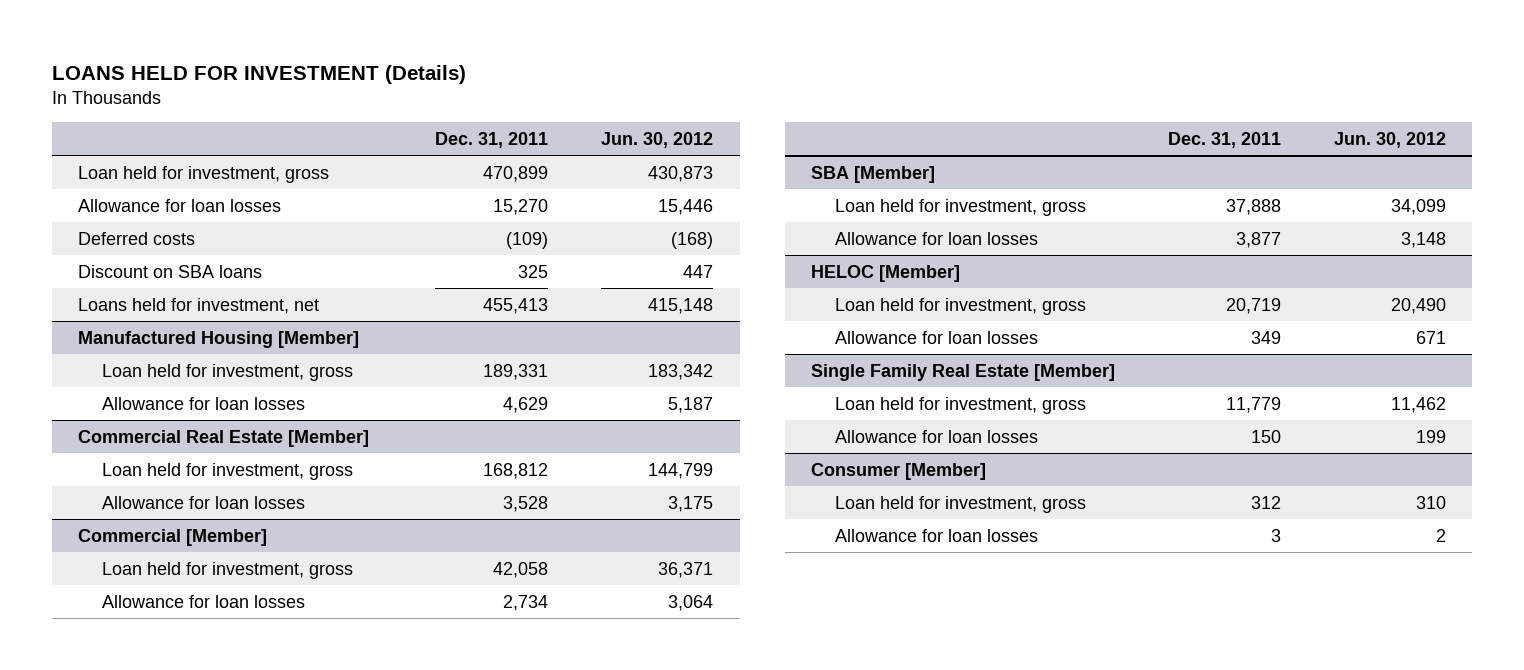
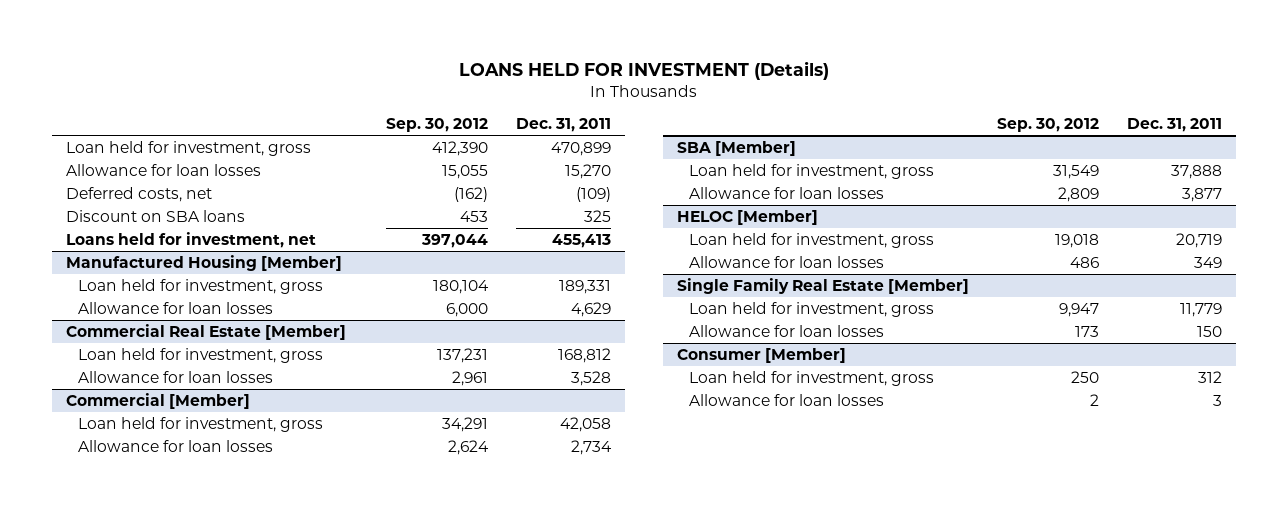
[601,132,714,149] Jun. 30, 2012 -> none
none -> [386,118,489,133] Sep. 30, 2012
[78,231,196,245] Deferred costs -> [66,186,213,202] Deferred costs, net

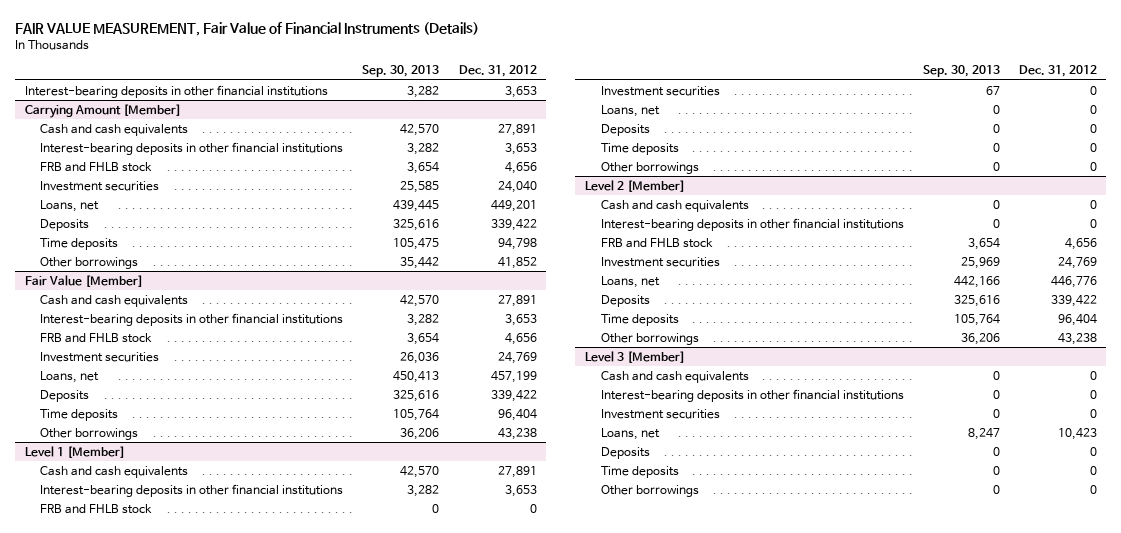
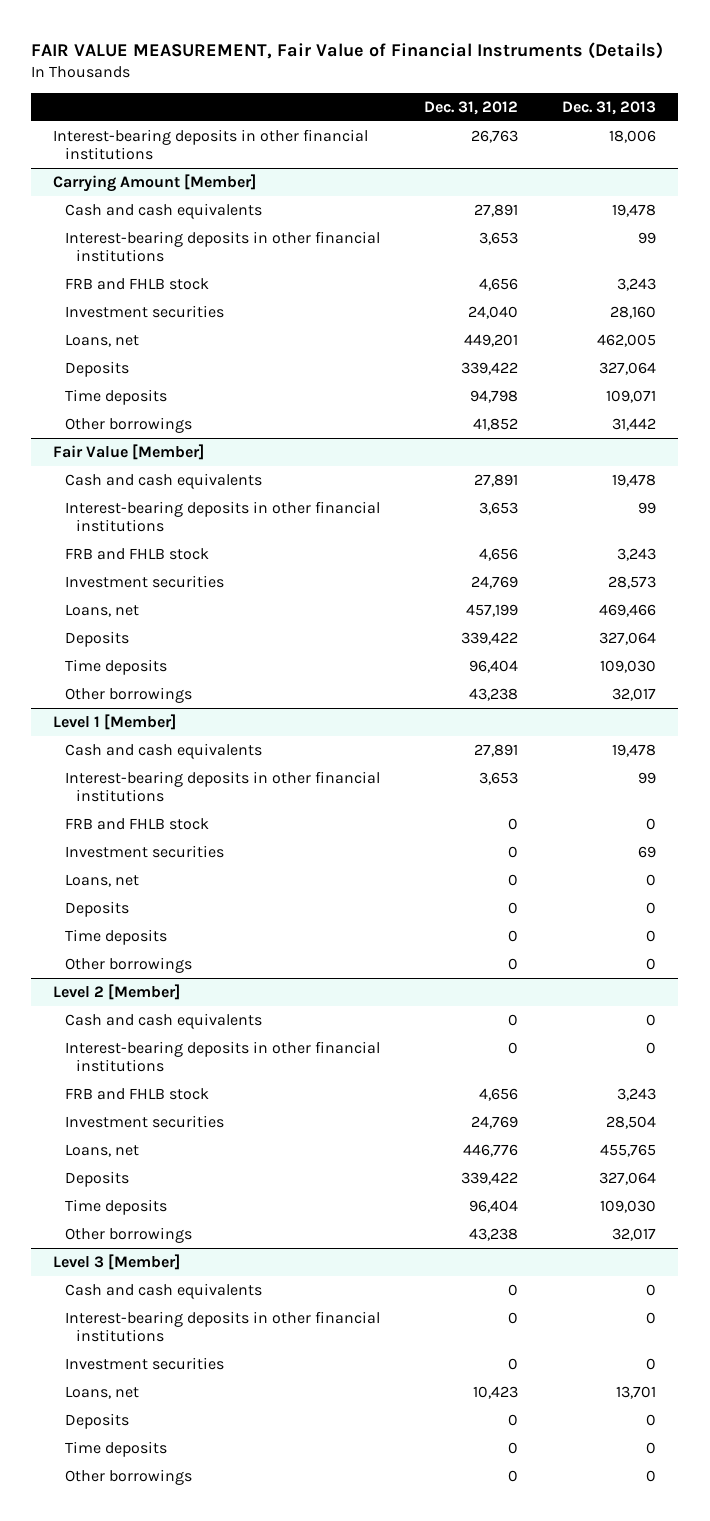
[362,65,440,78] Sep. 30, 2013 -> none
none -> [562,100,657,115] Dec. 31, 2013
[504,85,537,98] 3,653 -> [470,129,518,143] 26,763

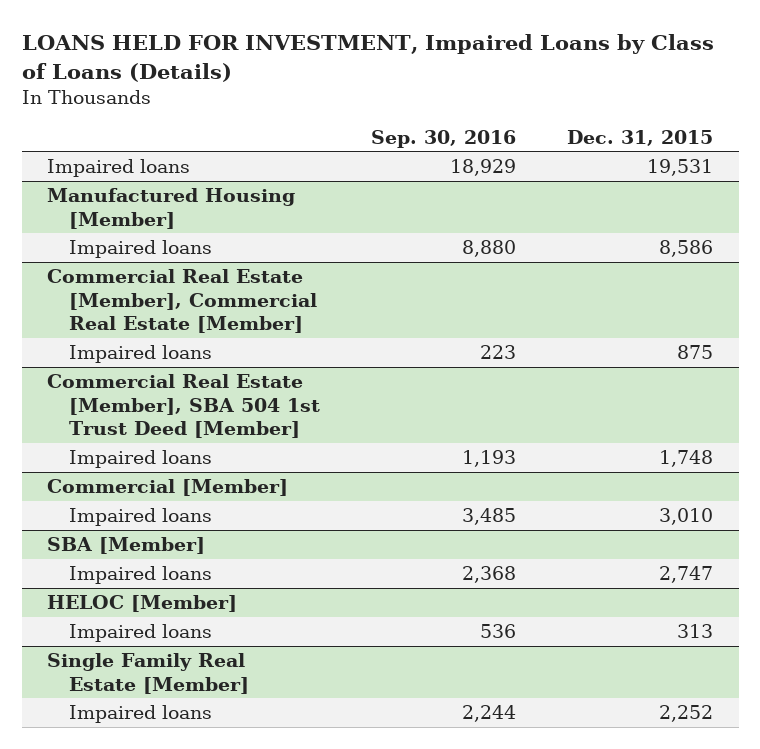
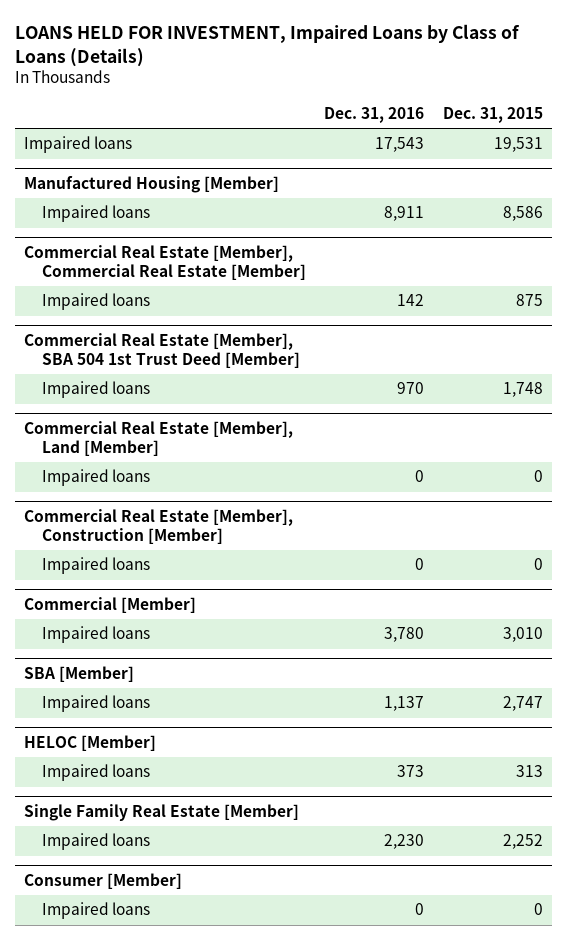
[370,129,516,148] Sep. 30, 2016 -> none
none -> [324,107,425,124] Dec. 31, 2016
none -> [24,420,294,457] Commercial Real Estate [Member], Land [Member]
none -> [42,469,151,487] Impaired loans
none -> [24,508,294,545] Commercial Real Estate [Member], Construction [Member]
none -> [42,557,151,575] Impaired loans
none -> [24,872,183,889] Consumer [Member]
none -> [42,902,151,920] Impaired loans

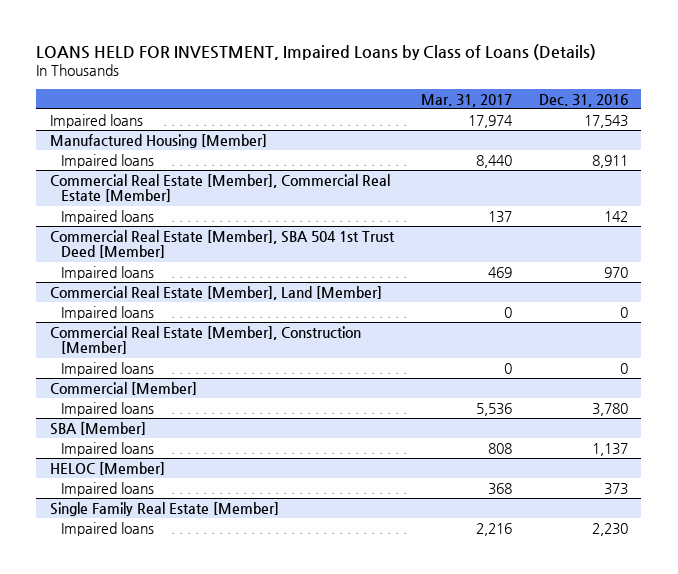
[442,107,543,124] Dec. 31, 2015 -> none
none -> [420,93,512,107] Mar. 31, 2017
[24,872,183,889] Consumer [Member] -> none
[42,902,151,920] Impaired loans -> none

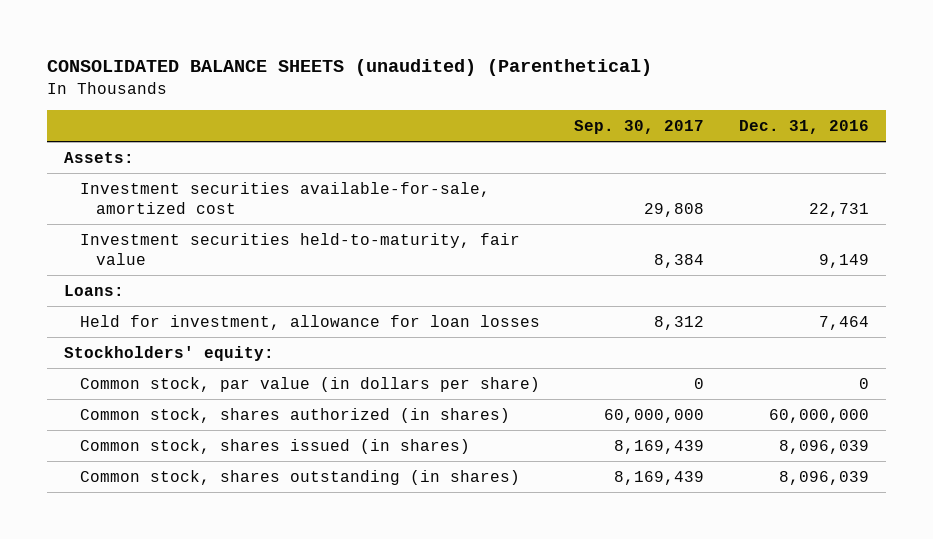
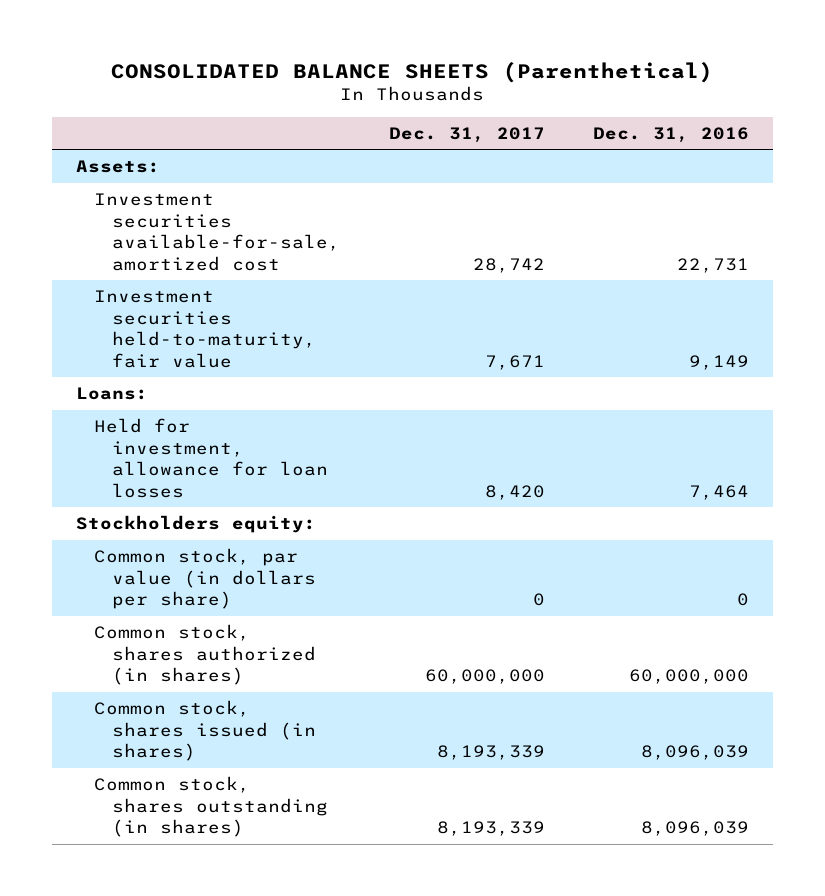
[47,59,653,77] CONSOLIDATED BALANCE SHEETS (unaudited) (Parenthetical) -> [111,61,714,83] CONSOLIDATED BALANCE SHEETS (Parenthetical)
[574,120,705,135] Sep. 30, 2017 -> none
none -> [388,127,545,144] Dec. 31, 2017
[64,345,275,361] Stockholders' equity: -> [75,515,316,534] Stockholders equity:

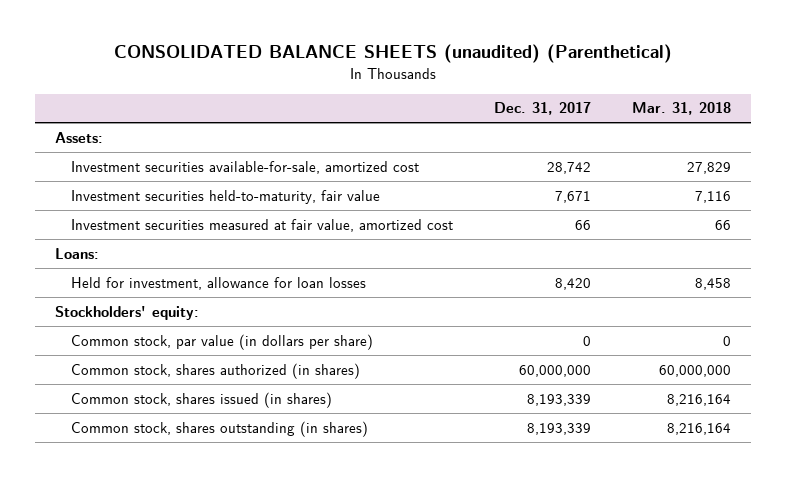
[111,61,714,83] CONSOLIDATED BALANCE SHEETS (Parenthetical) -> [113,44,672,64] CONSOLIDATED BALANCE SHEETS (unaudited) (Parenthetical)
[593,127,750,144] Dec. 31, 2016 -> none
none -> [631,102,731,116] Mar. 31, 2018
none -> [71,218,454,232] Investment securities measured at fair value, amortized cost
[75,515,316,534] Stockholders equity: -> [54,305,199,320] Stockholders' equity:

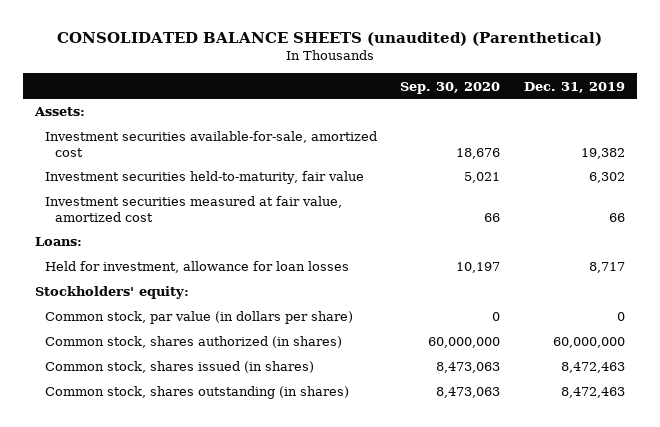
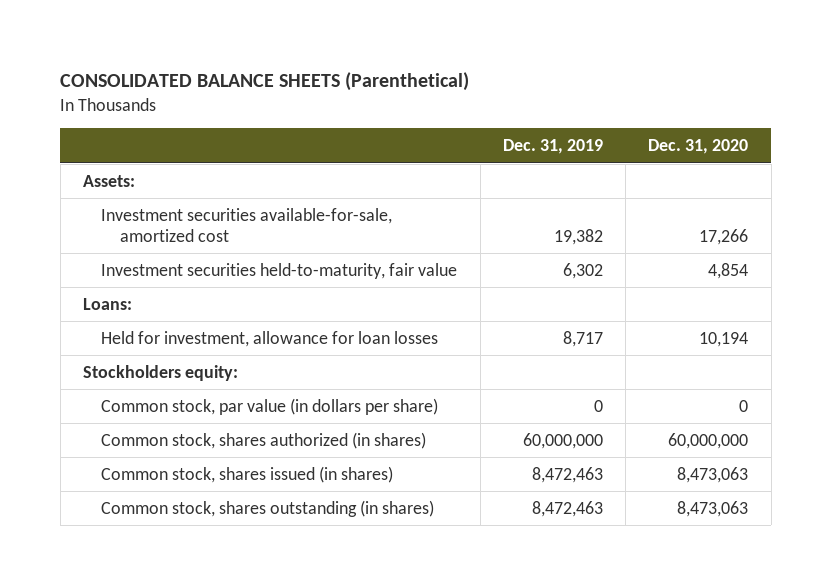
[56,32,602,47] CONSOLIDATED BALANCE SHEETS (unaudited) (Parenthetical) -> [60,72,470,92] CONSOLIDATED BALANCE SHEETS (Parenthetical)
[400,81,501,94] Sep. 30, 2020 -> none
none -> [648,139,749,155] Dec. 31, 2020
[44,196,342,222] Investment securities measured at fair value, amortized cost -> none
[34,286,189,300] Stockholders' equity: -> [82,364,238,381] Stockholders equity:

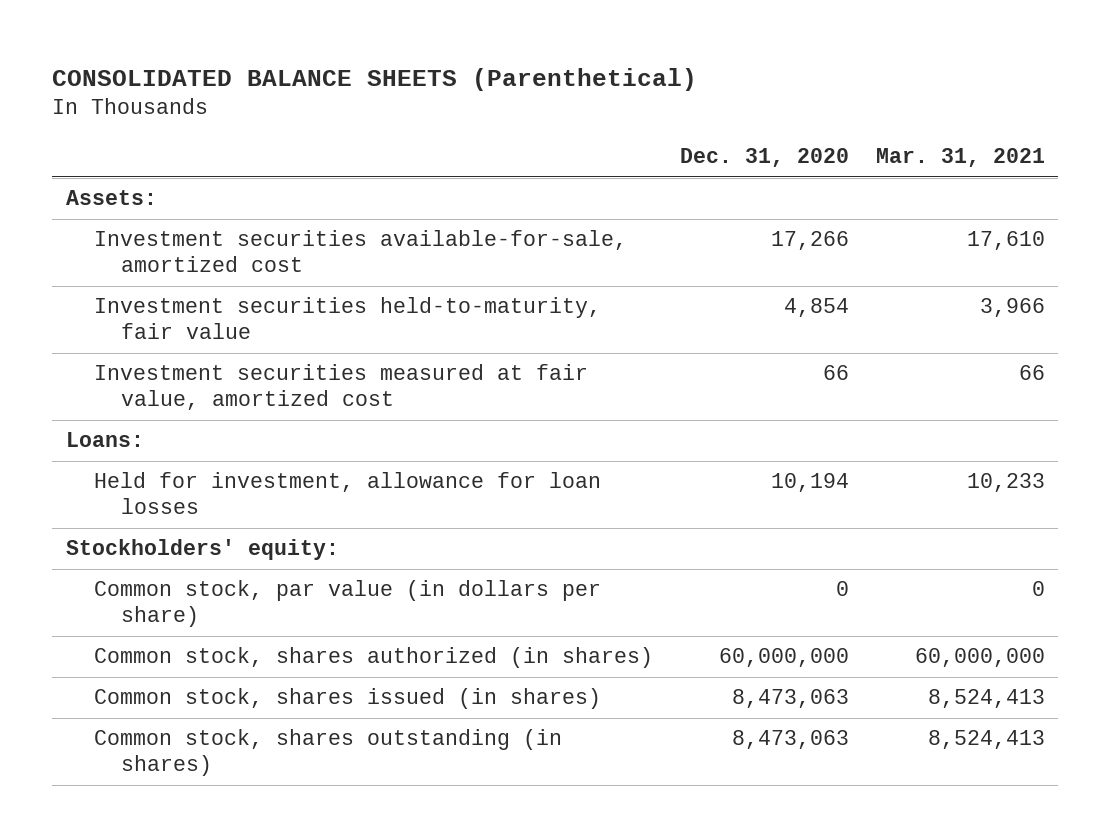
[502,139,603,155] Dec. 31, 2019 -> none
none -> [875,148,1045,168] Mar. 31, 2021
none -> [93,364,588,411] Investment securities measured at fair value, amortized cost
[82,364,238,381] Stockholders equity: -> [65,539,339,561] Stockholders' equity:

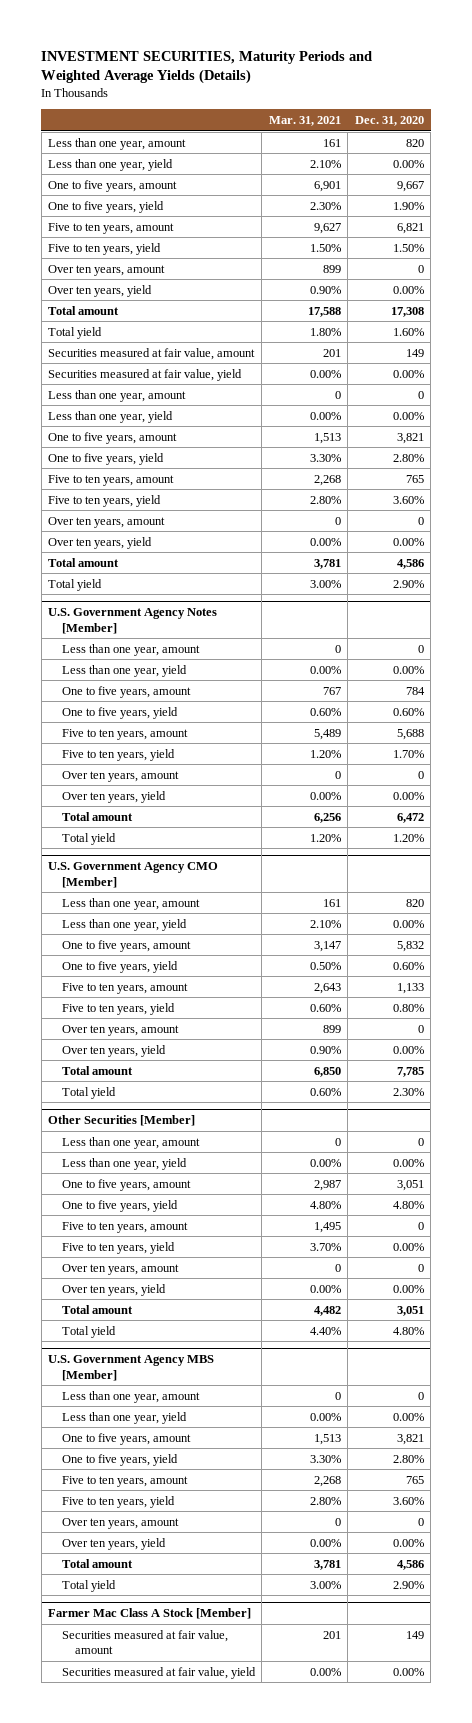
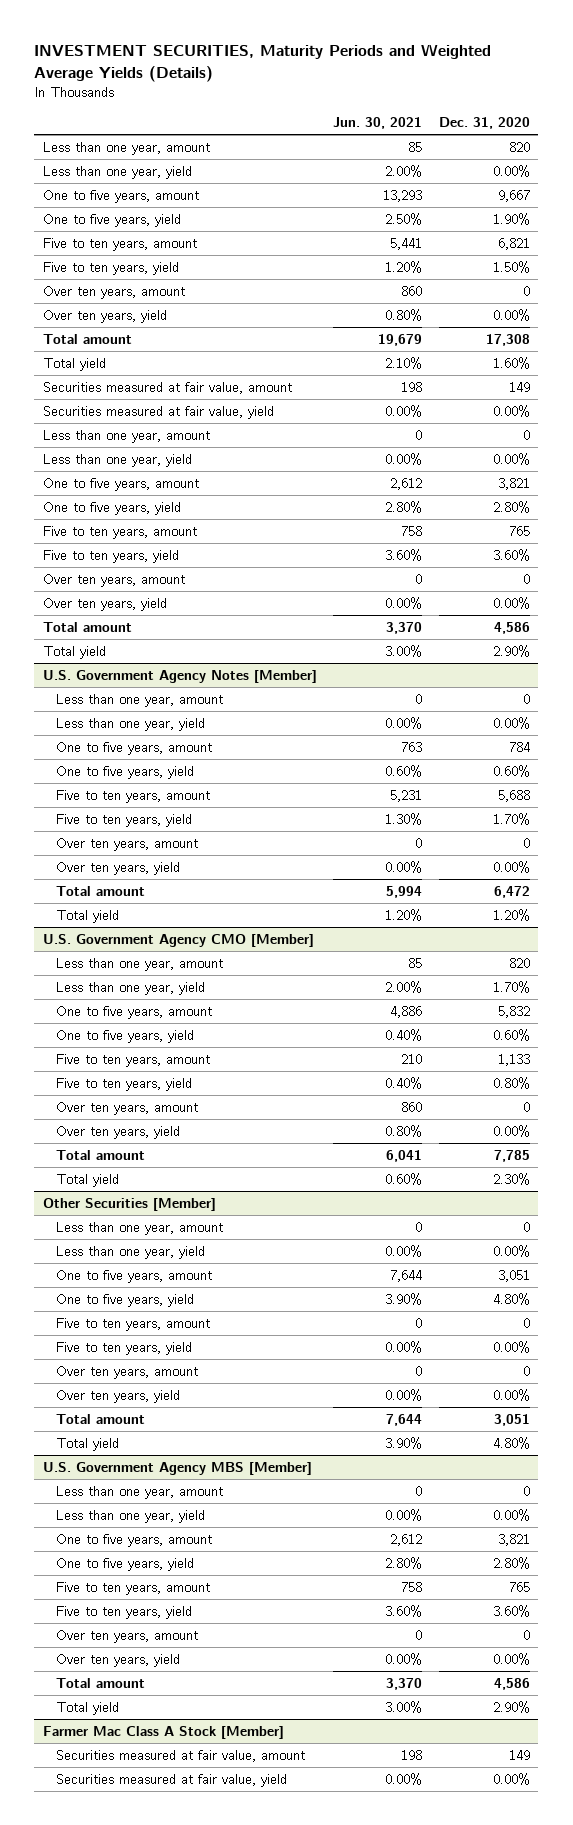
[268,115,341,126] Mar. 31, 2021 -> none
none -> [333,117,423,130] Jun. 30, 2021
[392,919,424,928] 0.00% -> [492,980,530,993] 1.70%

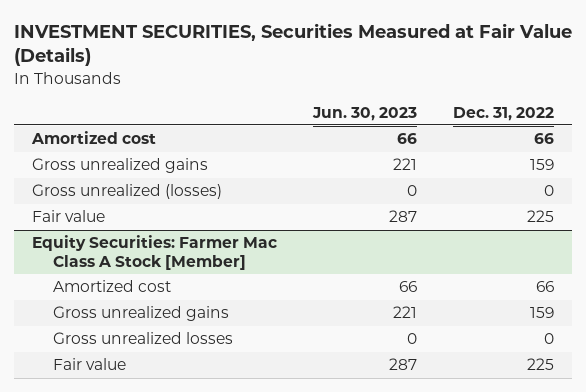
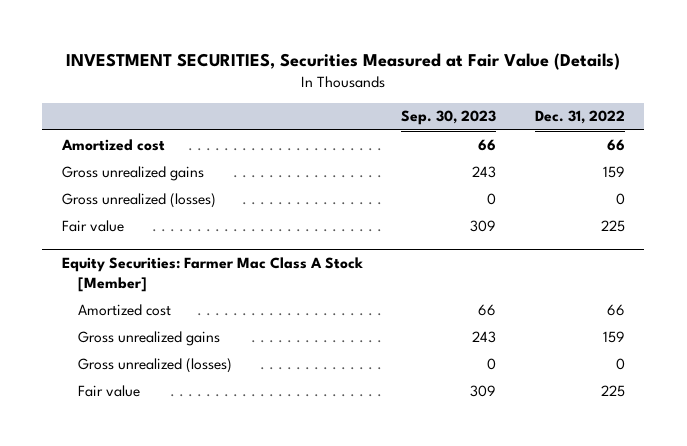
[312,106,418,121] Jun. 30, 2023 -> none
none -> [401,110,497,126] Sep. 30, 2023
[52,332,233,345] Gross unrealized losses -> [77,357,232,373] Gross unrealized (losses)

